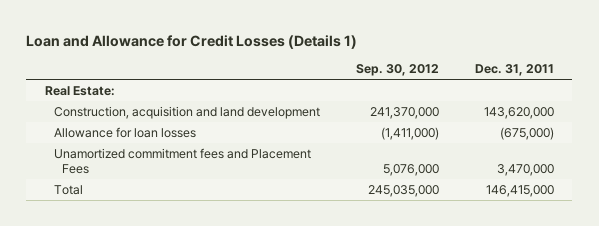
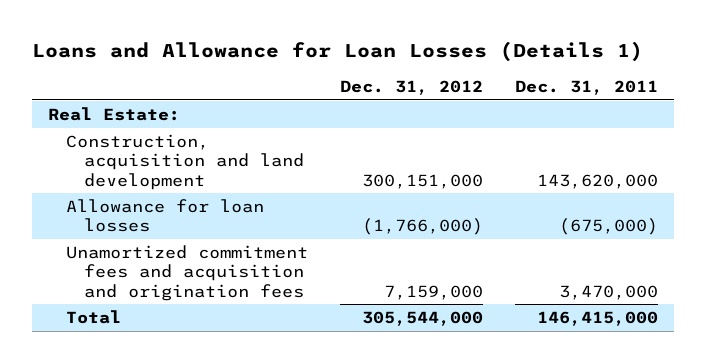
[26,34,358,49] Loan and Allowance for Credit Losses (Details 1) -> [31,40,643,62] Loans and Allowance for Loan Losses (Details 1)
[355,64,439,77] Sep. 30, 2012 -> none
none -> [340,79,484,95] Dec. 31, 2012
[53,148,311,175] Unamortized commitment fees and Placement Fees -> [65,245,308,301] Unamortized commitment fees and acquisition and origination fees

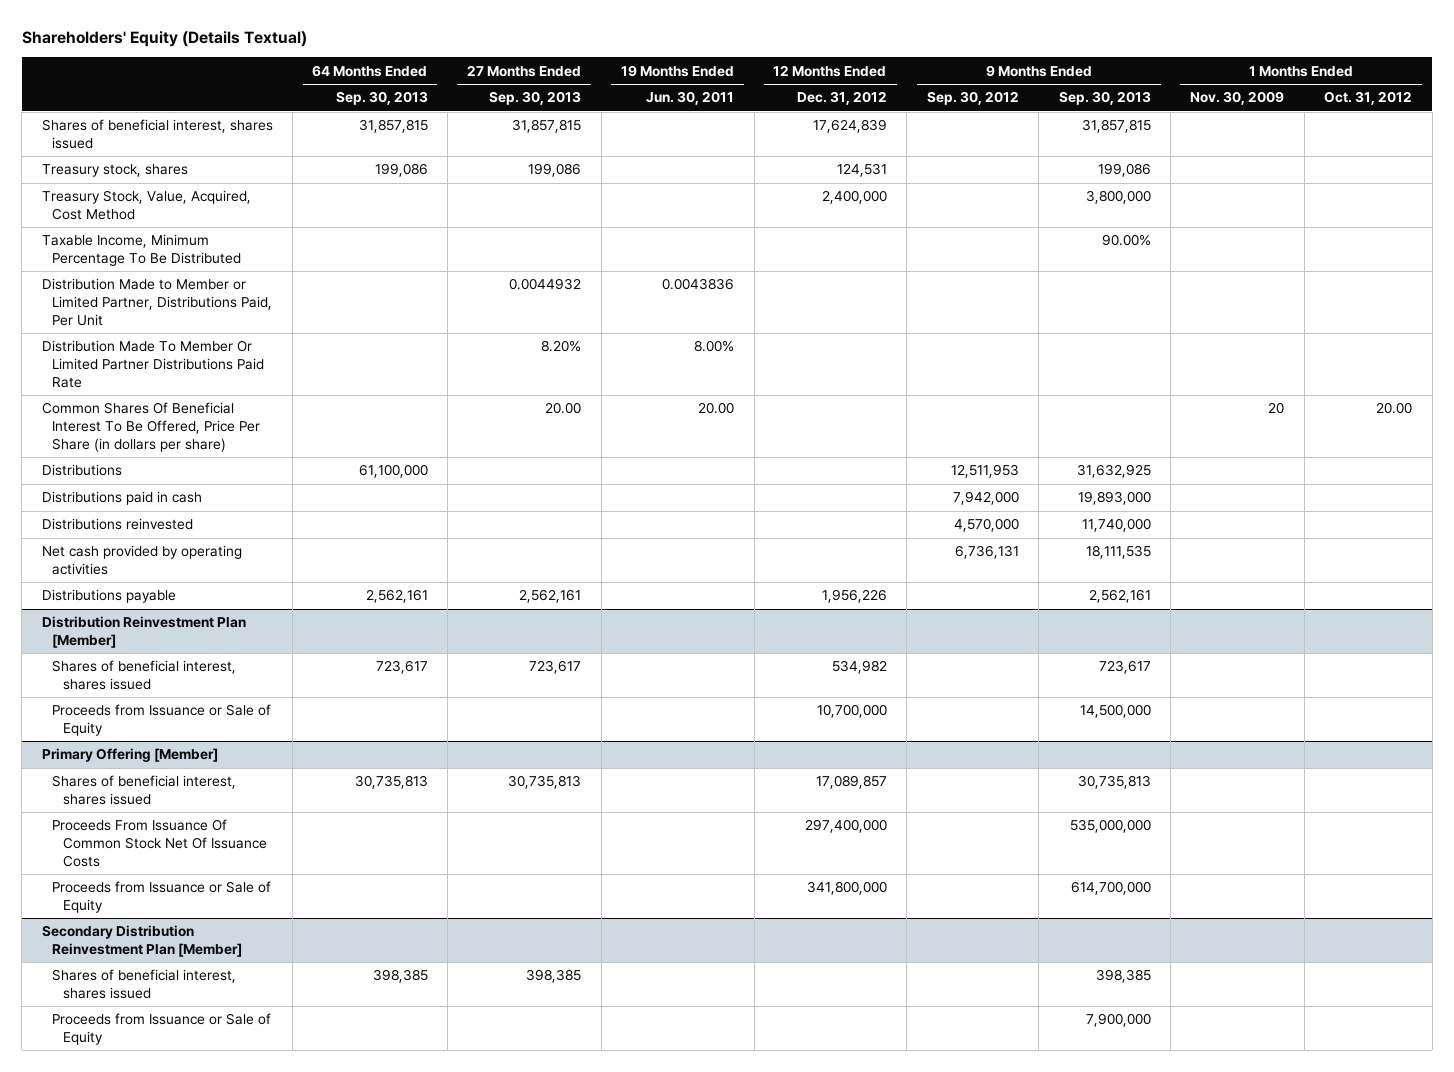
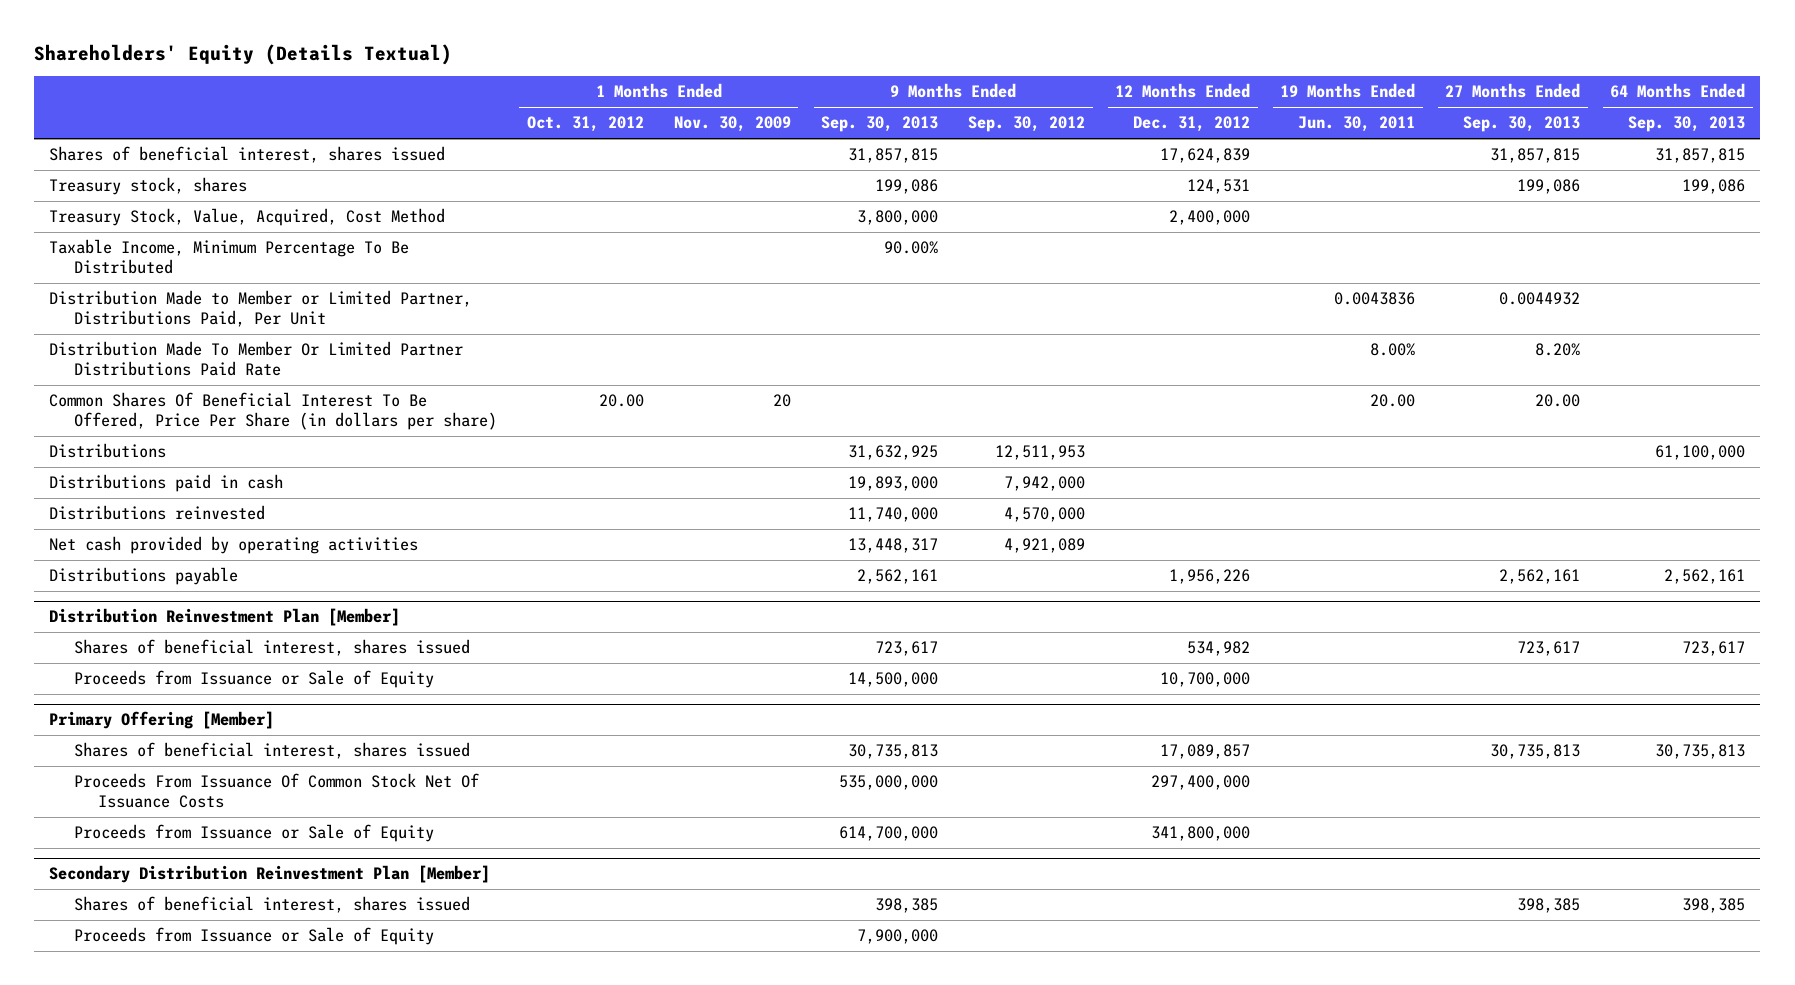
[954,545,1019,560] 6,736,131 -> [1004,538,1086,554] 4,921,089
[1085,545,1151,560] 18,111,535 -> [848,538,939,554] 13,448,317

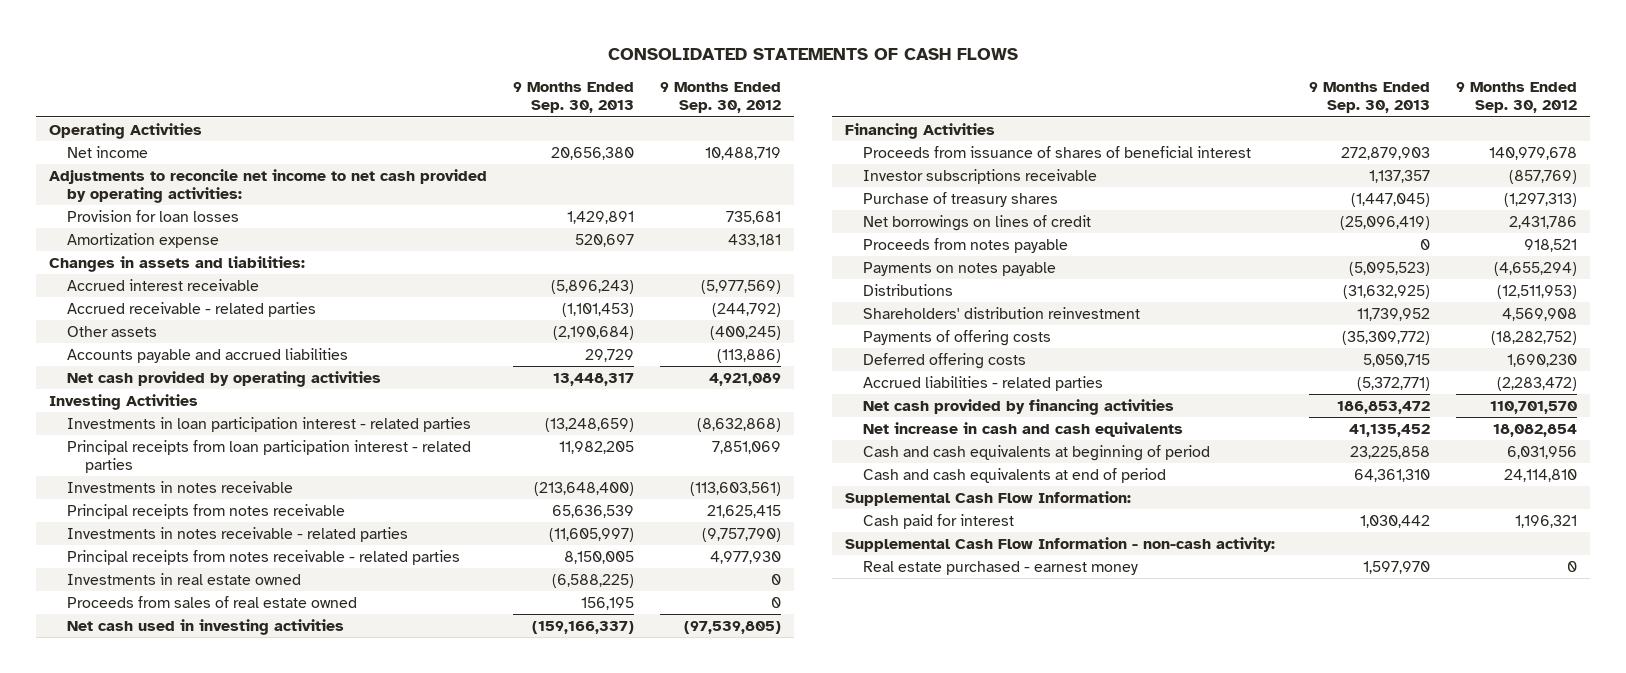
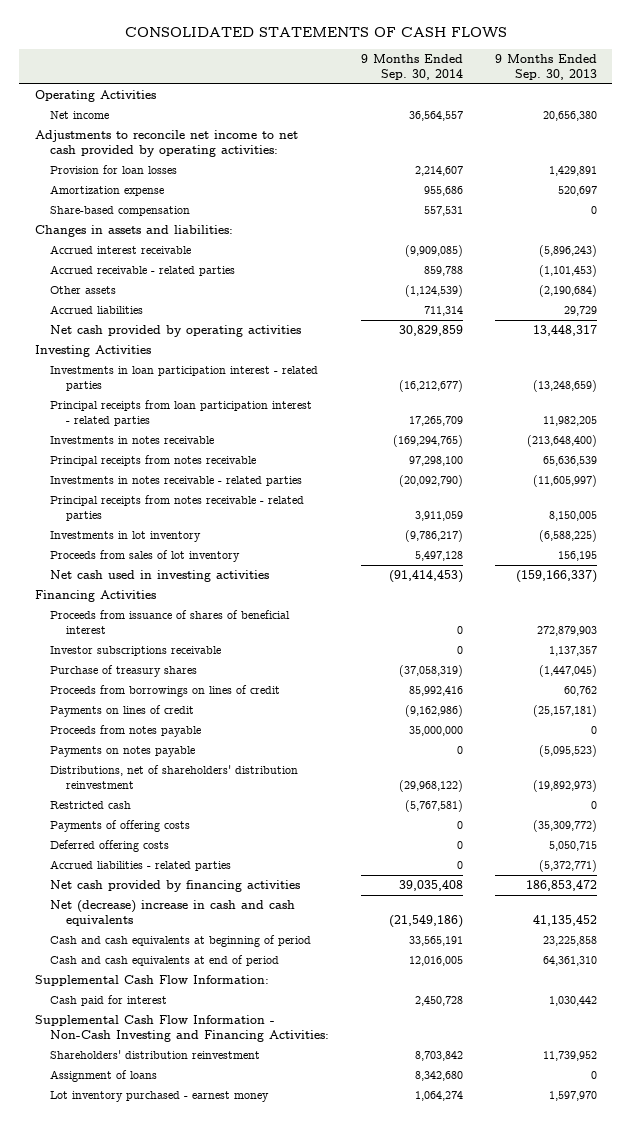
[659,82,781,114] 9 Months Ended Sep. 30, 2012 -> none
none -> [360,53,463,80] 9 Months Ended Sep. 30, 2014
none -> [50,206,191,217] Share-based compensation
[66,347,348,363] Accounts payable and accrued liabilities -> [50,305,144,315] Accrued liabilities
[66,572,301,585] Investments in real estate owned -> [50,531,202,543] Investments in lot inventory
[66,595,357,608] Proceeds from sales of real estate owned -> [50,550,241,563] Proceeds from sales of lot inventory
[863,214,1092,231] Net borrowings on lines of credit -> [50,685,281,698] Proceeds from borrowings on lines of credit
[1340,215,1431,230] (25,096,419) -> [563,686,597,697] 60,762
none -> [50,705,195,718] Payments on lines of credit
[863,283,954,296] Distributions -> none
none -> [50,765,299,790] Distributions, net of shareholders' distribution reinvestment
none -> [50,801,132,810] Restricted cash
[863,421,1184,437] Net increase in cash and cash equivalents -> [50,900,296,927] Net (decrease) increase in cash and cash equivalents
[845,536,1276,552] Supplemental Cash Flow Information - non-cash activity: -> [34,1015,330,1043] Supplemental Cash Flow Information - Non-Cash Investing and Financing Activities:
[863,306,1141,319] Shareholders' distribution reinvestment -> [50,1050,261,1060] Shareholders' distribution reinvestment
none -> [50,1070,158,1083] Assignment of loans
[863,560,1139,575] Real estate purchased - earnest money -> [50,1091,270,1103] Lot inventory purchased - earnest money

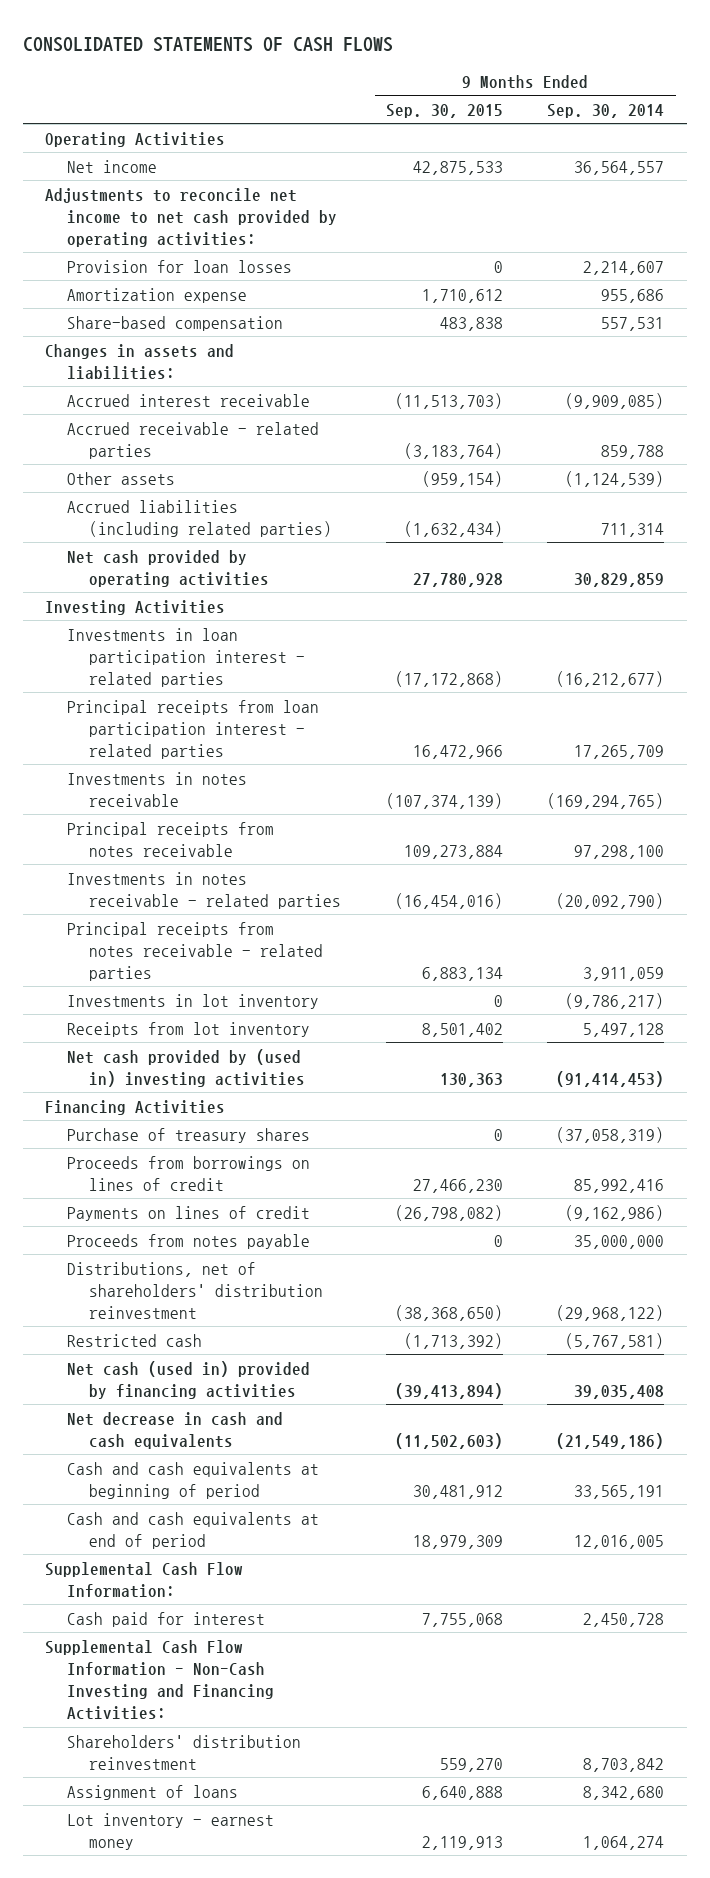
[494,53,597,80] 9 Months Ended Sep. 30, 2013 -> none
none -> [385,103,503,118] Sep. 30, 2015
[50,305,144,315] Accrued liabilities -> [67,499,333,537] Accrued liabilities (including related parties)
[50,550,241,563] Proceeds from sales of lot inventory -> [67,1021,311,1037] Receipts from lot inventory
[50,570,270,583] Net cash used in investing activities -> [67,1048,306,1087] Net cash provided by (used in) investing activities
[50,610,291,635] Proceeds from issuance of shares of beneficial interest -> none
[50,646,222,657] Investor subscriptions receivable -> none
[50,746,196,758] Payments on notes payable -> none
[50,820,191,833] Payments of offering costs -> none
[50,840,170,853] Deferred offering costs -> none
[50,860,232,872] Accrued liabilities - related parties -> none
[50,880,301,893] Net cash provided by financing activities -> [67,1360,311,1399] Net cash (used in) provided by financing activities
[50,900,296,927] Net (decrease) increase in cash and cash equivalents -> [67,1411,284,1449] Net decrease in cash and cash equivalents
[50,1091,270,1103] Lot inventory purchased - earnest money -> [67,1812,275,1850] Lot inventory - earnest money

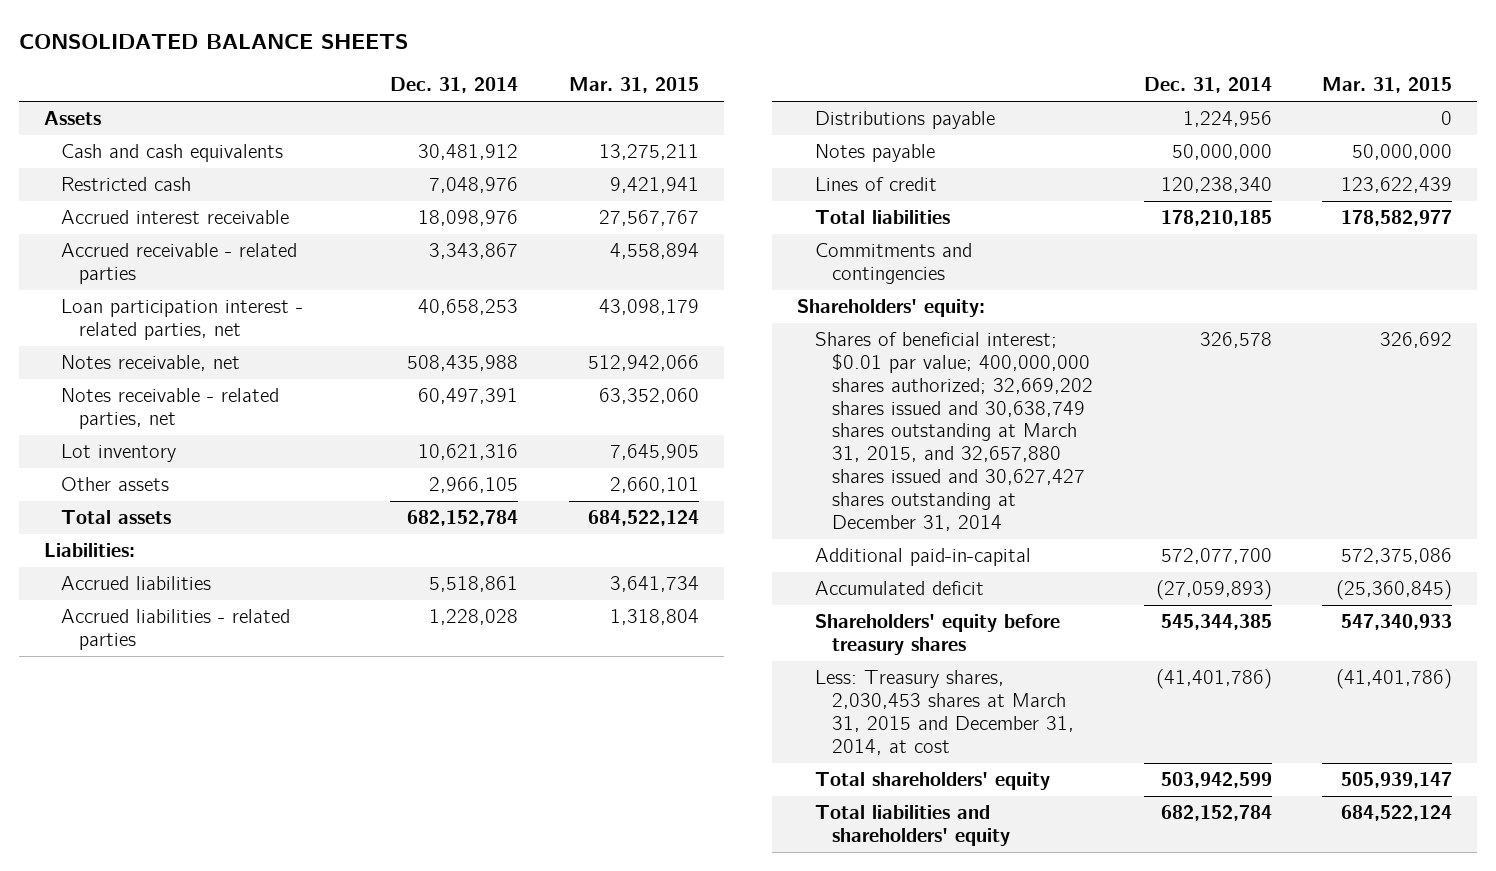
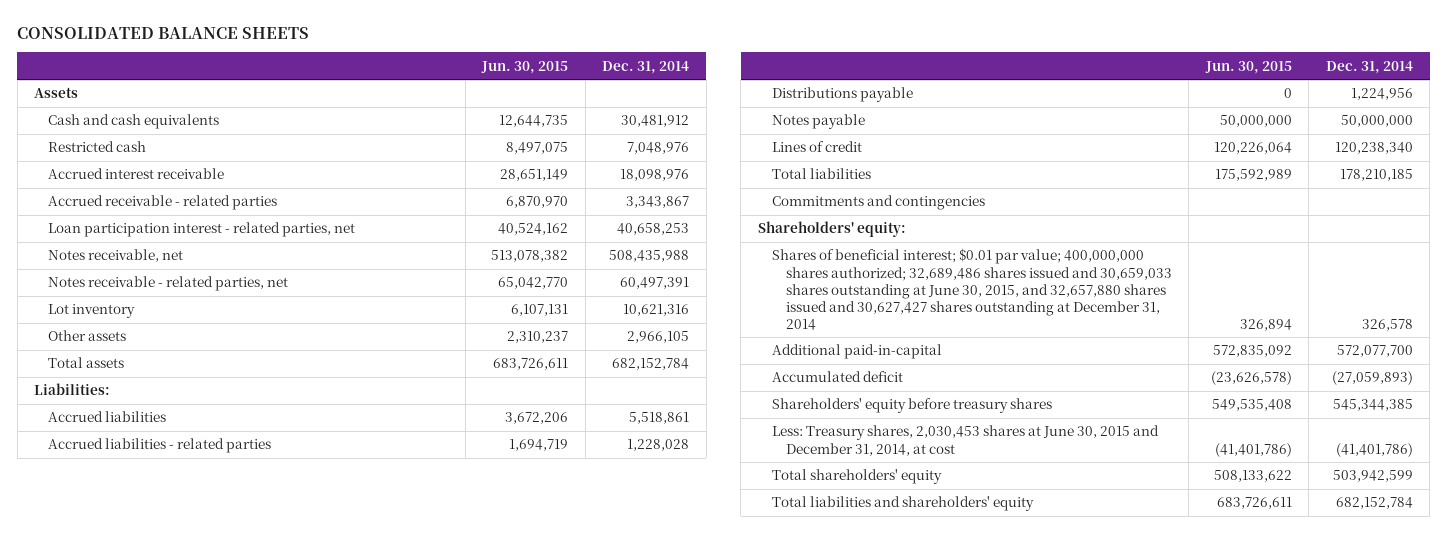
[568,77,699,94] Mar. 31, 2015 -> none
none -> [481,60,569,74] Jun. 30, 2015
[814,332,1094,531] Shares of beneficial interest; $0.01 par value; 400,000,000 shares authorized; 32,669,202 shares issued and 30,638,749 shares outstanding at March 31, 2015, and 32,657,880 shares issued and 30,627,427 shares outstanding at December 31, 2014 -> [771,248,1172,330] Shares of beneficial interest; $0.01 par value; 400,000,000 shares authorized; 32,689,486 shares issued and 30,659,033 shares outstanding at June 30, 2015, and 32,657,880 shares issued and 30,627,427 shares outstanding at December 31, 2014
[814,670,1075,755] Less: Treasury shares, 2,030,453 shares at March 31, 2015 and December 31, 2014, at cost -> [771,425,1159,456] Less: Treasury shares, 2,030,453 shares at June 30, 2015 and December 31, 2014, at cost

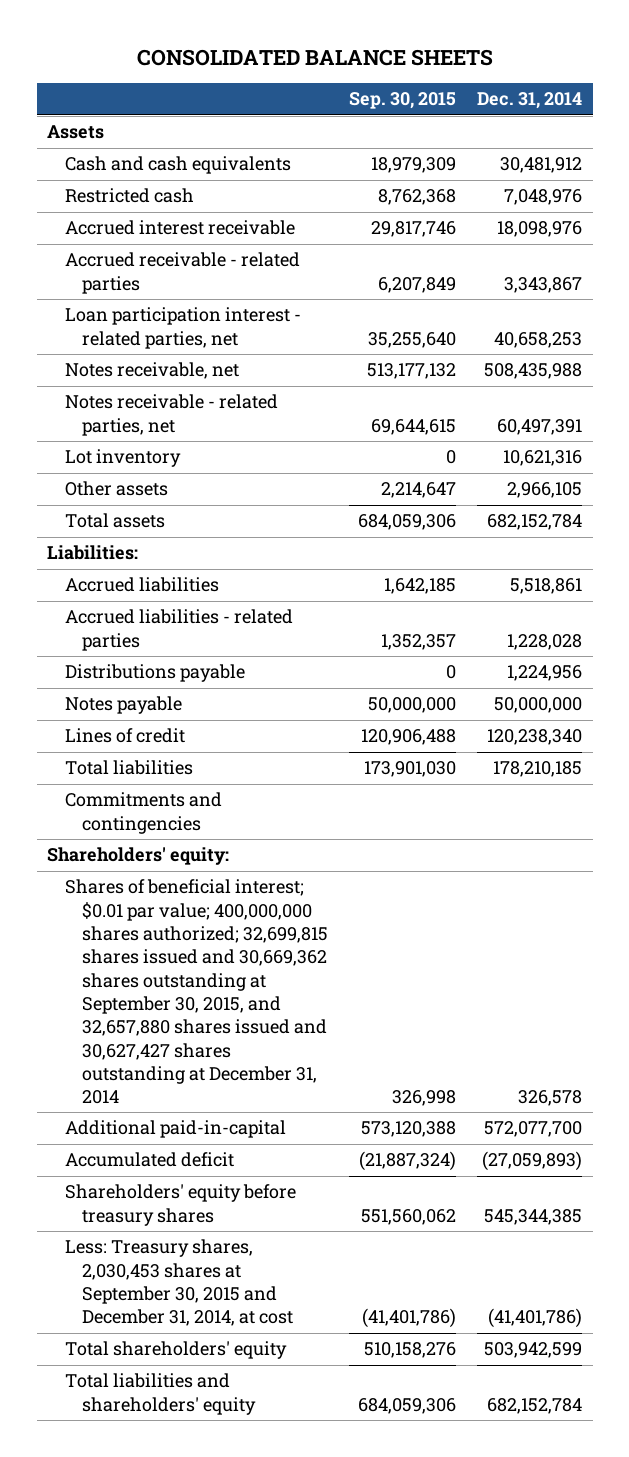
[481,60,569,74] Jun. 30, 2015 -> none
none -> [349,92,457,110] Sep. 30, 2015
[771,248,1172,330] Shares of beneficial interest; $0.01 par value; 400,000,000 shares authorized; 32,689,486 shares issued and 30,659,033 shares outstanding at June 30, 2015, and 32,657,880 shares issued and 30,627,427 shares outstanding at December 31, 2014 -> [64,879,328,1105] Shares of beneficial interest; $0.01 par value; 400,000,000 shares authorized; 32,699,815 shares issued and 30,669,362 shares outstanding at September 30, 2015, and 32,657,880 shares issued and 30,627,427 shares outstanding at December 31, 2014
[771,425,1159,456] Less: Treasury shares, 2,030,453 shares at June 30, 2015 and December 31, 2014, at cost -> [64,1239,293,1327] Less: Treasury shares, 2,030,453 shares at September 30, 2015 and December 31, 2014, at cost

